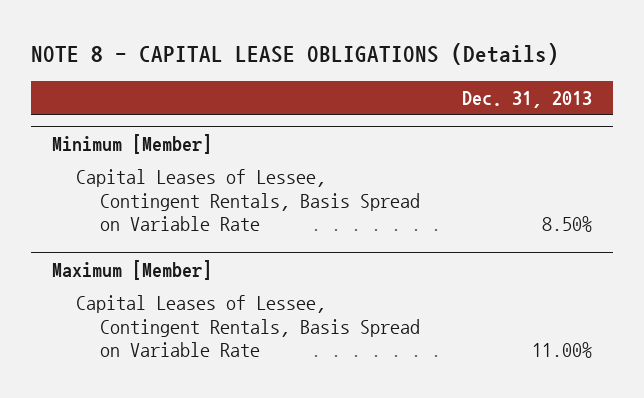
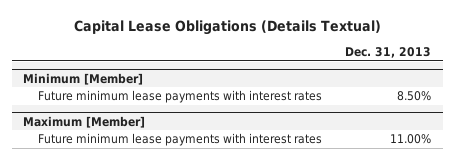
[30,43,559,66] NOTE 8 - CAPITAL LEASE OBLIGATIONS (Details) -> [74,19,382,35] Capital Lease Obligations (Details Textual)
[75,168,420,232] Capital Leases of Lessee, Contingent Rentals, Basis Spread on Variable Rate -> [38,90,323,104] Future minimum lease payments with interest rates
[75,294,420,358] Capital Leases of Lessee, Contingent Rentals, Basis Spread on Variable Rate -> [38,133,323,147] Future minimum lease payments with interest rates

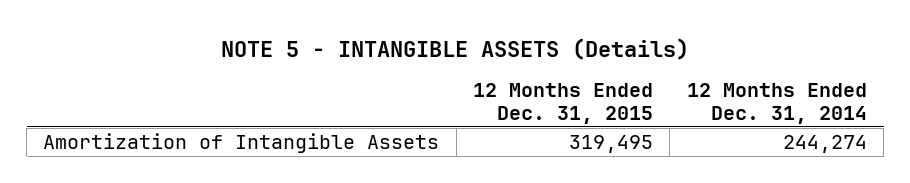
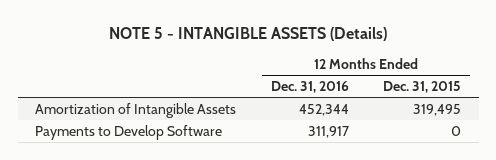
[686,83,867,124] 12 Months Ended Dec. 31, 2014 -> none
none -> [270,80,349,93] Dec. 31, 2016
none -> [35,124,223,140] Payments to Develop Software

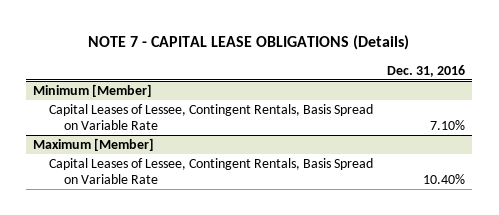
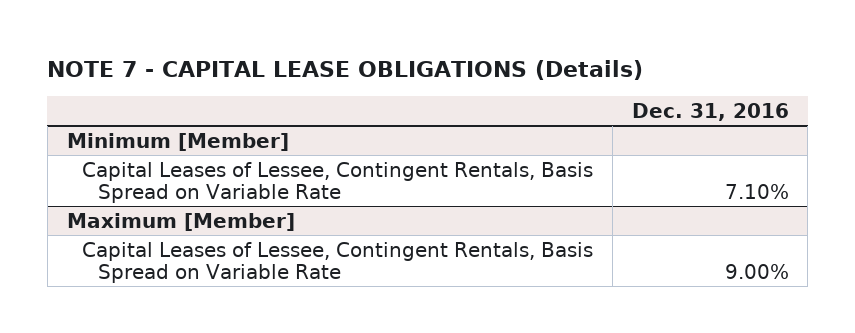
[423,174,466,185] 10.40% -> [724,264,789,280] 9.00%

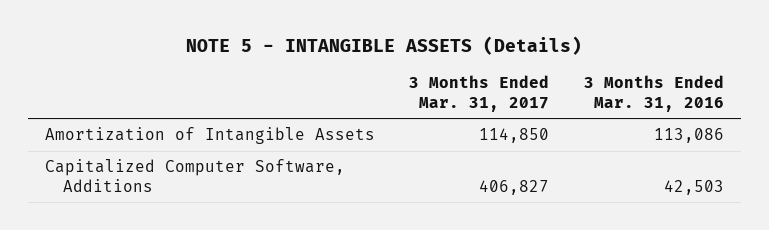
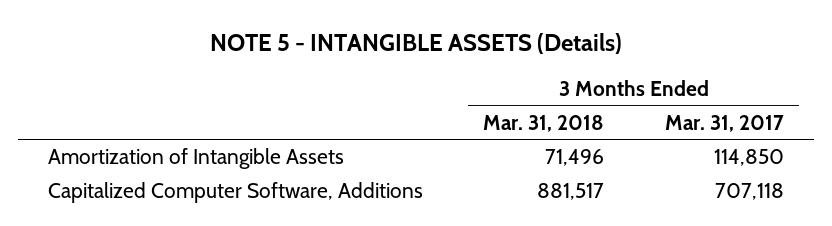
[583,75,724,112] 3 Months Ended Mar. 31, 2016 -> none
none -> [483,114,605,132] Mar. 31, 2018
[479,179,550,195] 406,827 -> [714,183,784,201] 707,118

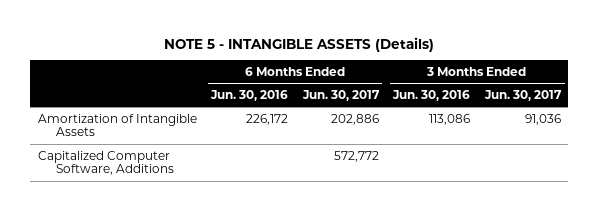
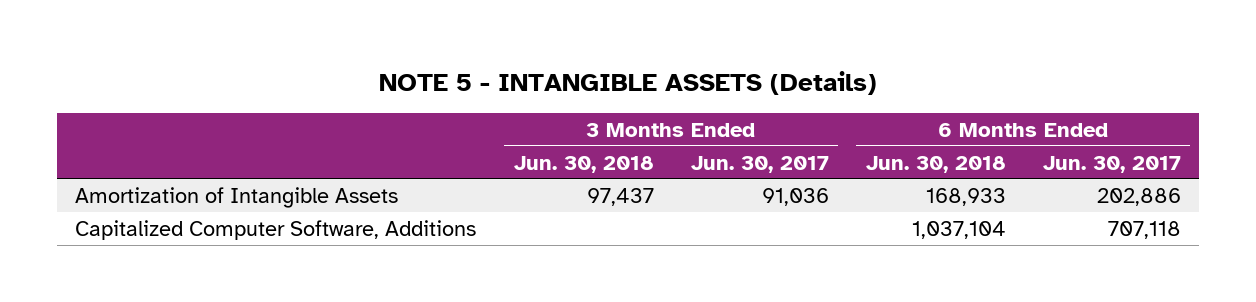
[210,89,289,101] Jun. 30, 2016 -> none
[392,89,471,101] Jun. 30, 2016 -> none
none -> [513,155,654,173] Jun. 30, 2018
none -> [865,155,1006,173] Jun. 30, 2018
[333,150,379,162] 572,772 -> [1107,220,1181,239] 707,118

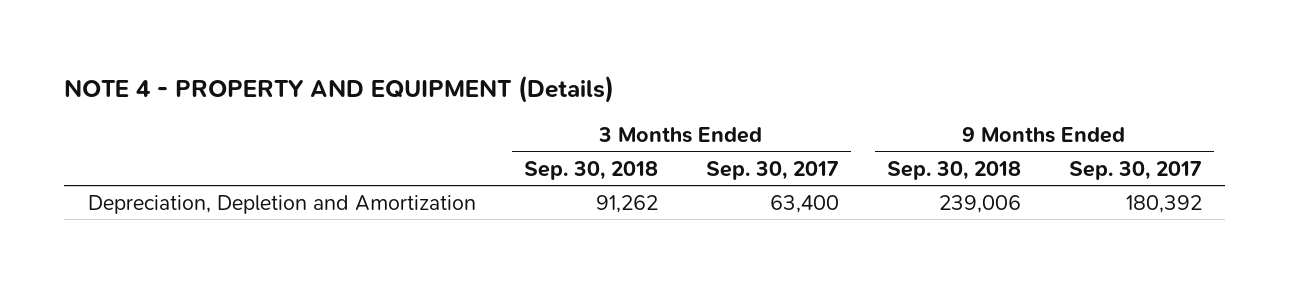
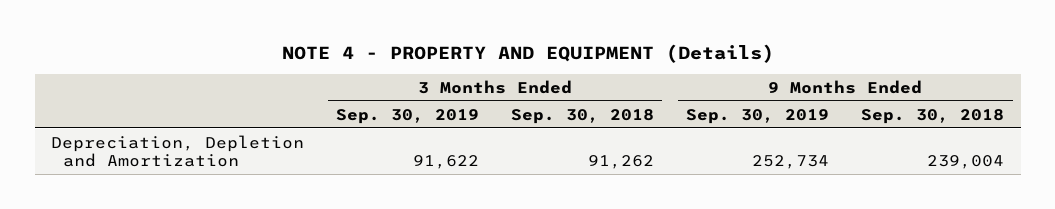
[705,160,839,180] Sep. 30, 2017 -> none
[1068,160,1202,180] Sep. 30, 2017 -> none
none -> [335,108,479,124] Sep. 30, 2019
none -> [686,108,830,124] Sep. 30, 2019
[938,194,1021,213] 239,006 -> [927,155,1005,170] 239,004

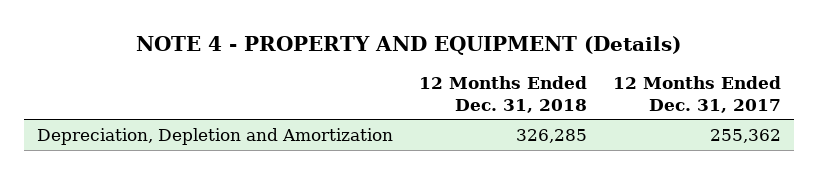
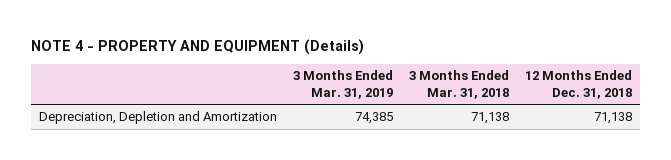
[613,76,782,113] 12 Months Ended Dec. 31, 2017 -> none
none -> [293,70,394,99] 3 Months Ended Mar. 31, 2019
none -> [408,70,509,99] 3 Months Ended Mar. 31, 2018
[516,129,588,144] 326,285 -> [593,112,632,125] 71,138

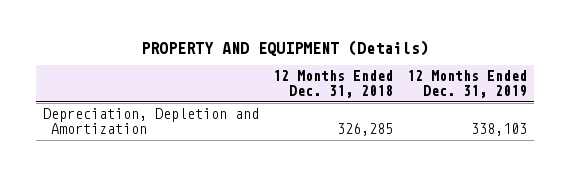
[31,39,365,56] NOTE 4 - PROPERTY AND EQUIPMENT (Details) -> [141,39,430,56] PROPERTY AND EQUIPMENT (Details)
[293,70,394,99] 3 Months Ended Mar. 31, 2019 -> none
[408,70,509,99] 3 Months Ended Mar. 31, 2018 -> none
none -> [407,70,528,98] 12 Months Ended Dec. 31, 2019
[593,112,632,125] 71,138 -> [337,122,394,136] 326,285

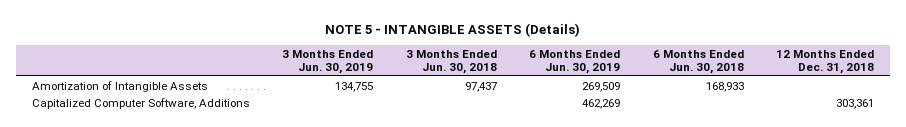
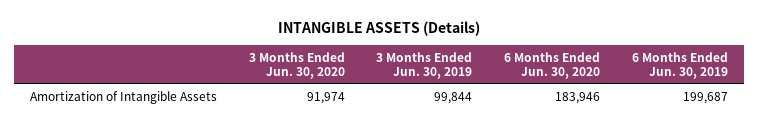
[324,22,580,37] NOTE 5 - INTANGIBLE ASSETS (Details) -> [277,20,480,36] INTANGIBLE ASSETS (Details)
[405,49,497,75] 3 Months Ended Jun. 30, 2018 -> none
[652,49,744,75] 6 Months Ended Jun. 30, 2018 -> none
[775,49,874,75] 12 Months Ended Dec. 31, 2018 -> none
none -> [248,51,345,80] 3 Months Ended Jun. 30, 2020
none -> [504,51,601,80] 6 Months Ended Jun. 30, 2020
[32,97,251,109] Capitalized Computer Software, Additions -> none
[335,81,374,92] 134,755 -> [434,92,473,105] 99,844
[582,81,621,92] 269,509 -> [682,92,728,105] 199,687

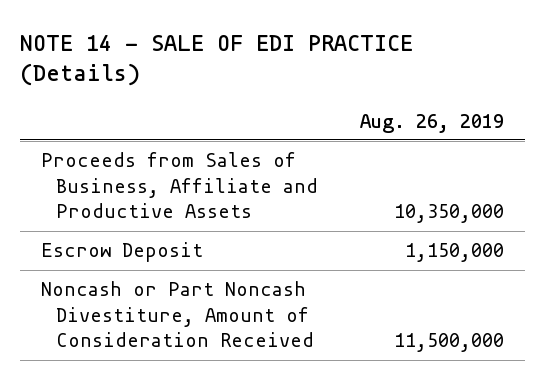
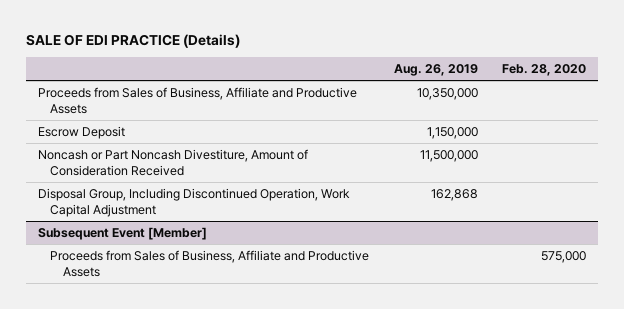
[19,34,413,87] NOTE 14 - SALE OF EDI PRACTICE (Details) -> [25,34,240,49] SALE OF EDI PRACTICE (Details)
none -> [502,64,587,77] Feb. 28, 2020
none -> [38,187,351,217] Disposal Group, Including Discontinued Operation, Work Capital Adjustment
none -> [38,226,208,240] Subsequent Event [Member]
none -> [50,249,370,277] Proceeds from Sales of Business, Affiliate and Productive Assets

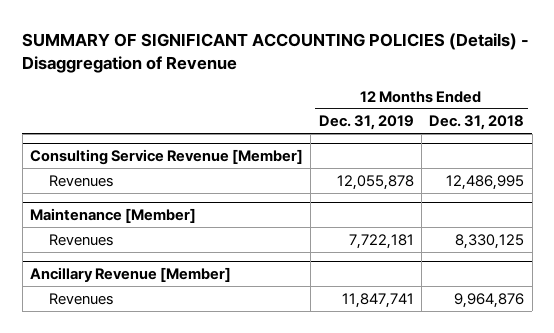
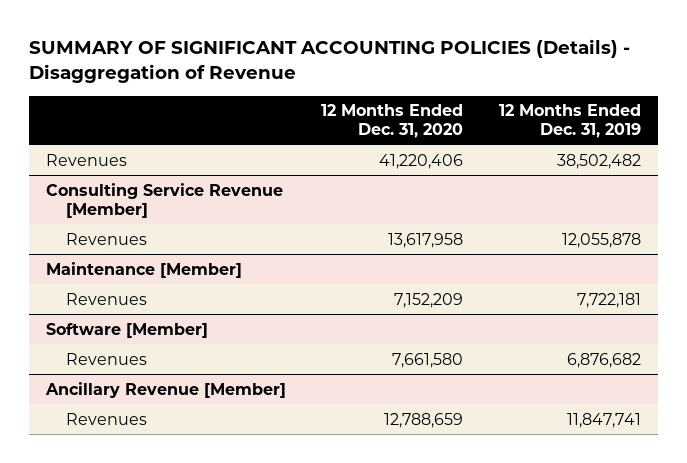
[429,115,525,131] Dec. 31, 2018 -> none
none -> [321,104,464,139] 12 Months Ended Dec. 31, 2020
none -> [46,153,128,166] Revenues
none -> [46,322,209,338] Software [Member]
none -> [66,352,148,365] Revenues

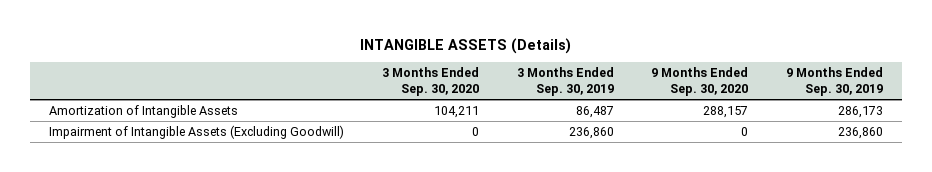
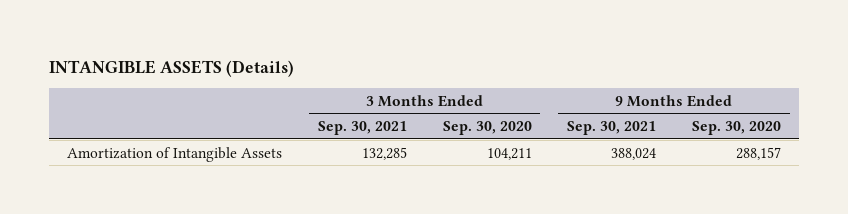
[516,67,614,97] 3 Months Ended Sep. 30, 2019 -> none
[786,67,884,97] 9 Months Ended Sep. 30, 2019 -> none
none -> [317,121,407,136] Sep. 30, 2021
none -> [567,121,657,136] Sep. 30, 2021
[49,124,345,139] Impairment of Intangible Assets (Excluding Goodwill) -> none

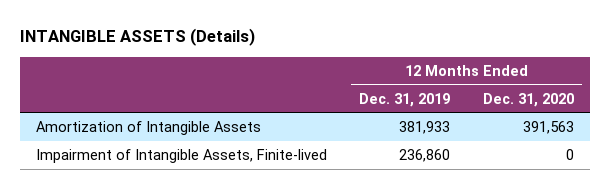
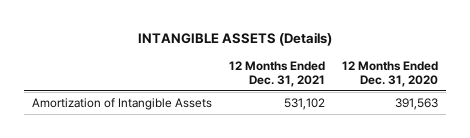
[359,92,451,107] Dec. 31, 2019 -> none
none -> [228,60,325,88] 12 Months Ended Dec. 31, 2021
[35,149,327,164] Impairment of Intangible Assets, Finite-lived -> none

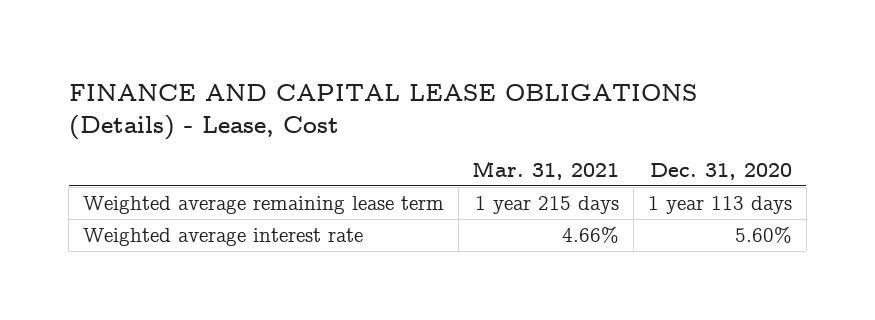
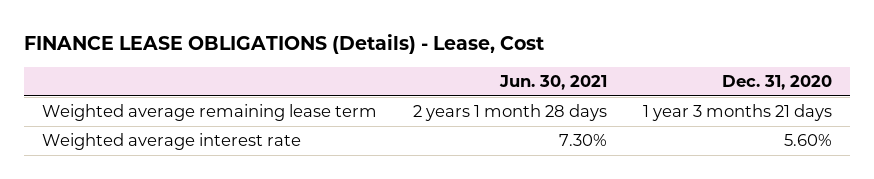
[68,83,697,140] FINANCE AND CAPITAL LEASE OBLIGATIONS (Details) - Lease, Cost -> [24,34,545,55] FINANCE LEASE OBLIGATIONS (Details) - Lease, Cost
[472,160,620,180] Mar. 31, 2021 -> none
none -> [499,75,608,91] Jun. 30, 2021
[647,196,792,215] 1 year 113 days -> [642,104,832,122] 1 year 3 months 21 days

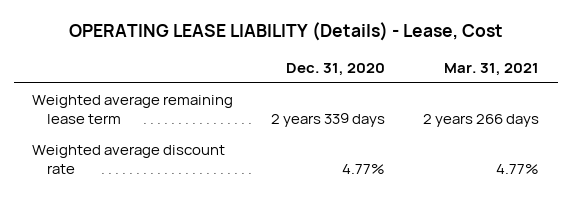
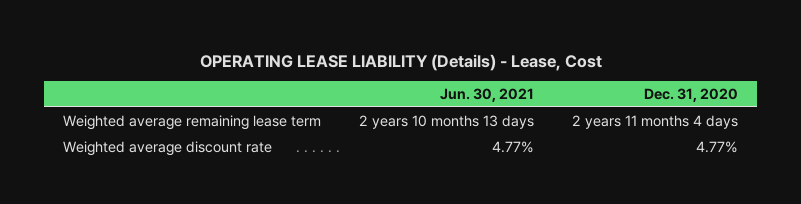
[443,63,539,77] Mar. 31, 2021 -> none
none -> [440,87,535,102] Jun. 30, 2021
[271,112,386,127] 2 years 339 days -> [572,114,739,129] 2 years 11 months 4 days

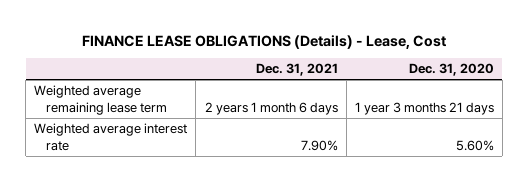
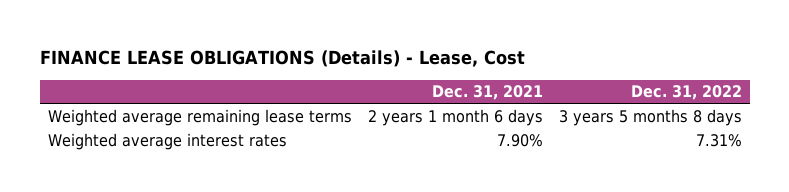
[408,63,494,77] Dec. 31, 2020 -> none
none -> [630,85,742,101] Dec. 31, 2022
[34,85,168,115] Weighted average remaining lease term -> [47,108,352,126] Weighted average remaining lease terms
[34,123,188,151] Weighted average interest rate -> [47,132,287,150] Weighted average interest rates

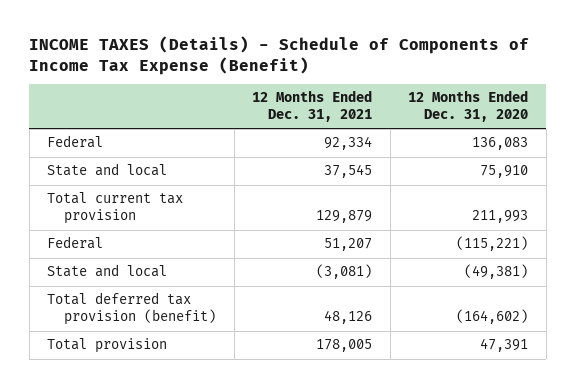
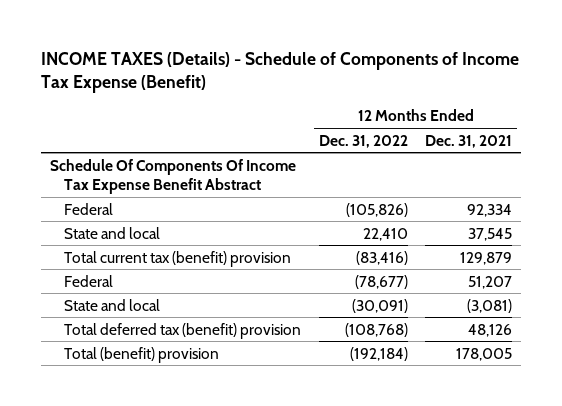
[408,90,529,123] 12 Months Ended Dec. 31, 2020 -> none
none -> [318,134,408,148] Dec. 31, 2022
none -> [49,158,296,194] Schedule Of Components Of Income Tax Expense Benefit Abstract
[47,192,184,225] Total current tax provision -> [64,250,292,267] Total current tax (benefit) provision
[47,292,217,326] Total deferred tax provision (benefit) -> [64,322,302,339] Total deferred tax (benefit) provision
[47,338,168,354] Total provision -> [64,346,220,363] Total (benefit) provision

